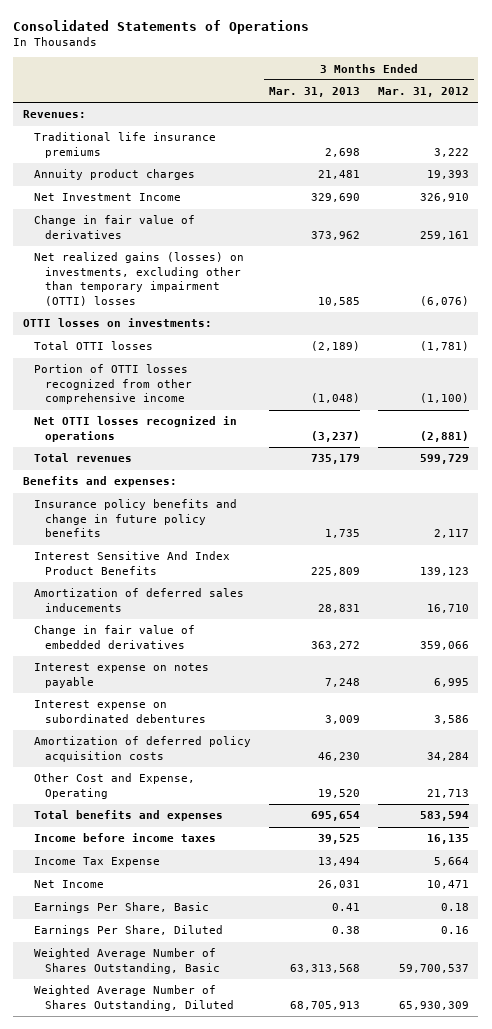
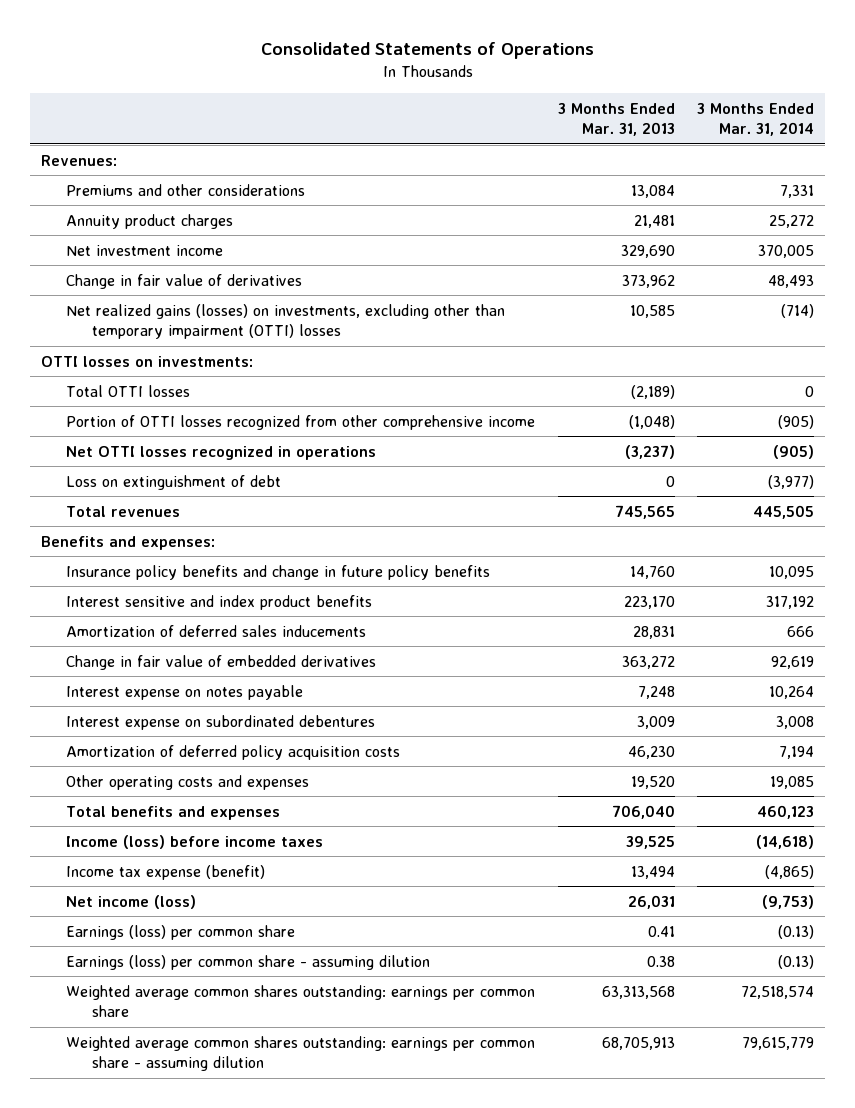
[378,87,470,98] Mar. 31, 2012 -> none
none -> [697,102,815,137] 3 Months Ended Mar. 31, 2014
[33,132,216,158] Traditional life insurance premiums -> none
none -> [66,183,306,196] Premiums and other considerations
[33,193,181,202] Net Investment Income -> [66,244,224,256] Net investment income
none -> [66,474,282,490] Loss on extinguishment of debt
[311,454,361,465] 735,179 -> [614,504,675,519] 745,565
[325,529,361,539] 1,735 -> [629,565,675,579] 14,760
[33,551,230,575] Interest Sensitive And Index Product Benefits -> [66,594,373,610] Interest sensitive and index product benefits
[311,566,361,576] 225,809 -> [623,595,675,609] 223,170
[33,773,195,799] Other Cost and Expense, Operating -> [66,774,310,790] Other operating costs and expenses
[311,811,361,822] 695,654 -> [611,804,675,819] 706,040
[33,833,216,843] Income before income taxes -> [66,834,324,849] Income (loss) before income taxes
[33,857,160,868] Income Tax Expense -> [66,864,266,880] Income tax expense (benefit)
[33,880,104,889] Net Income -> [66,894,197,909] Net income (loss)
[33,902,209,914] Earnings Per Share, Basic -> [66,924,296,940] Earnings (loss) per common share
[33,925,223,937] Earnings Per Share, Diluted -> [66,954,431,970] Earnings (loss) per common share - assuming dilution
[33,948,221,974] Weighted Average Number of Shares Outstanding, Basic -> [66,984,536,1018] Weighted average common shares outstanding: earnings per common share
[33,985,235,1011] Weighted Average Number of Shares Outstanding, Diluted -> [66,1035,536,1072] Weighted average common shares outstanding: earnings per common share - assuming dilution

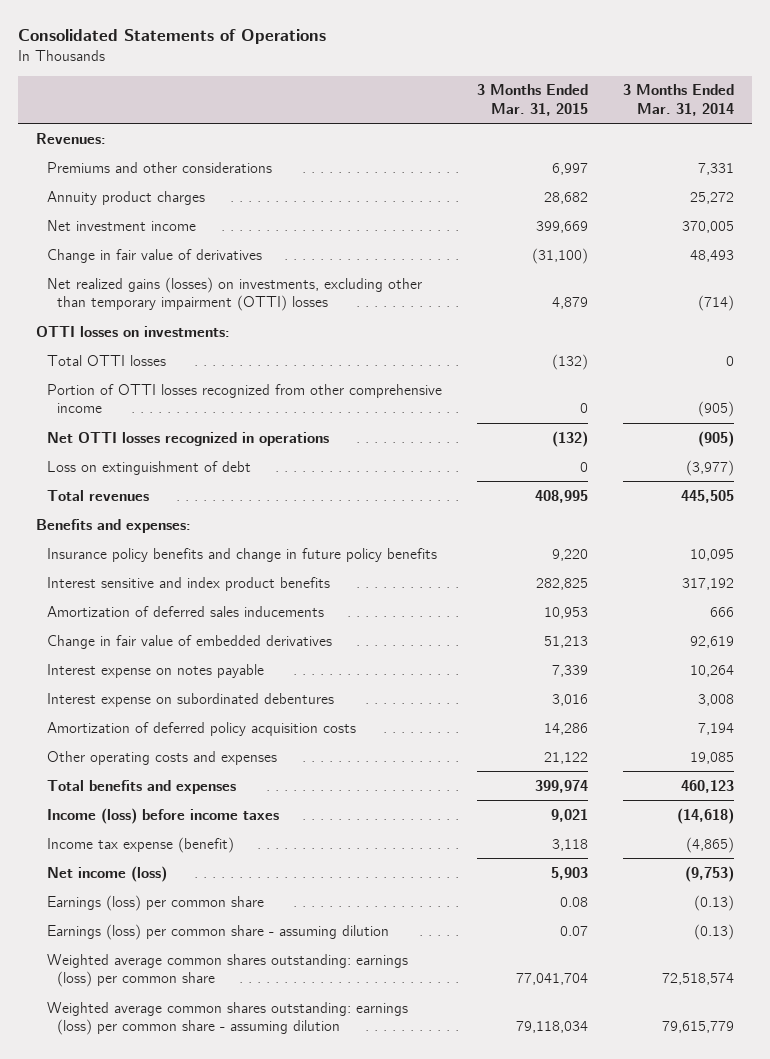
[557,102,675,137] 3 Months Ended Mar. 31, 2013 -> none
none -> [476,84,588,117] 3 Months Ended Mar. 31, 2015
[66,984,536,1018] Weighted average common shares outstanding: earnings per common share -> [46,953,408,988] Weighted average common shares outstanding: earnings (loss) per common share
[66,1035,536,1072] Weighted average common shares outstanding: earnings per common share - assuming dilution -> [46,1001,408,1036] Weighted average common shares outstanding: earnings (loss) per common share - assuming dilution

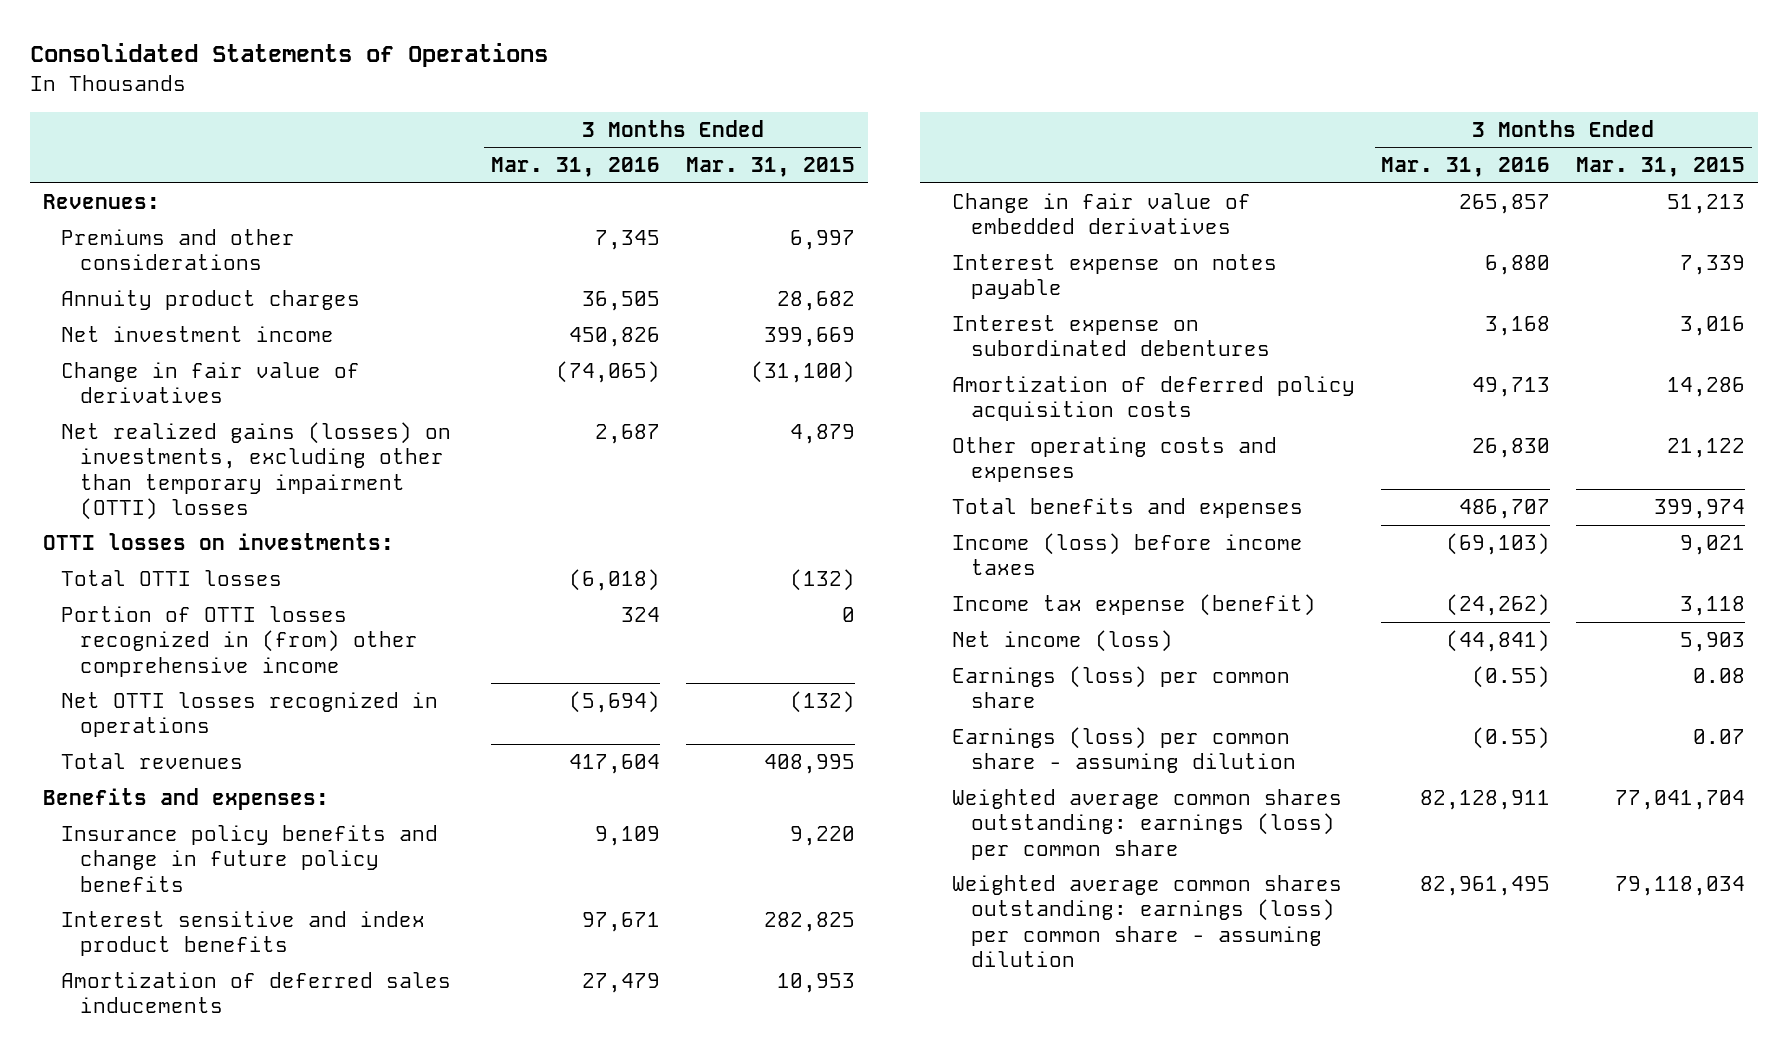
[623,84,735,117] 3 Months Ended Mar. 31, 2014 -> none
none -> [490,157,660,178] Mar. 31, 2016
[46,383,442,414] Portion of OTTI losses recognized from other comprehensive income -> [61,606,419,677] Portion of OTTI losses recognized in (from) other comprehensive income
[46,460,251,475] Loss on extinguishment of debt -> none

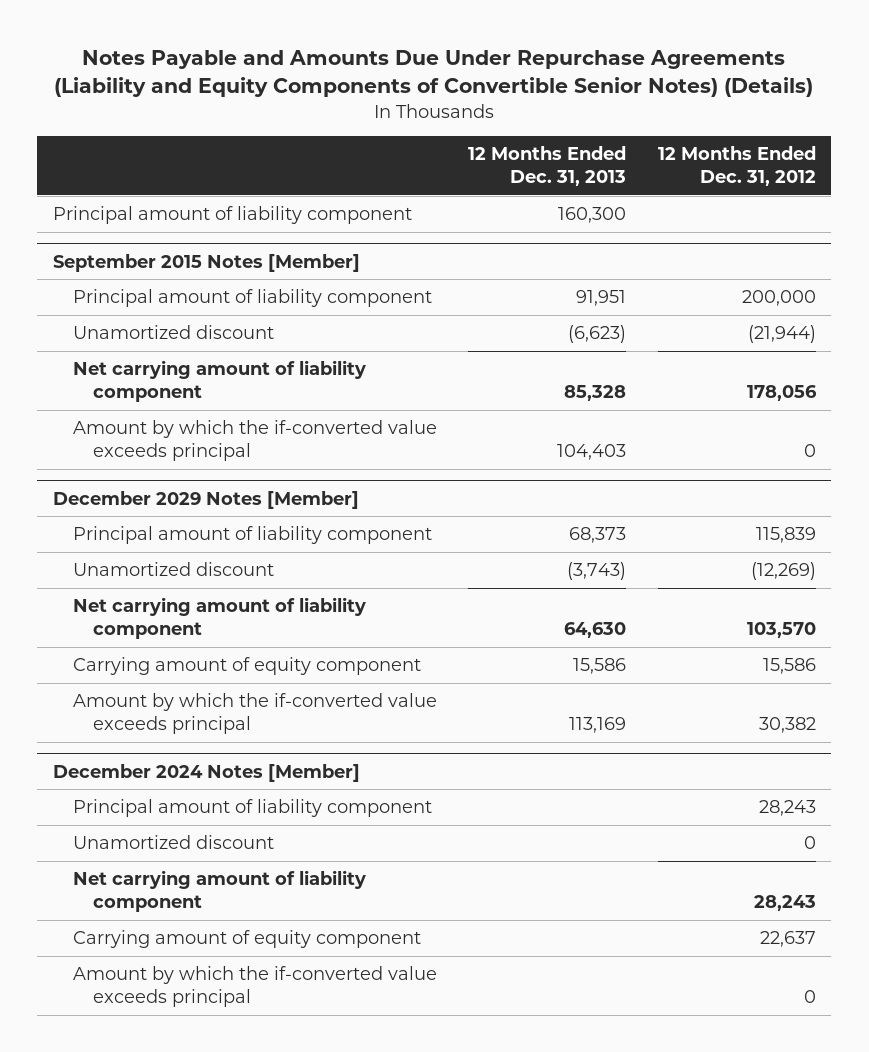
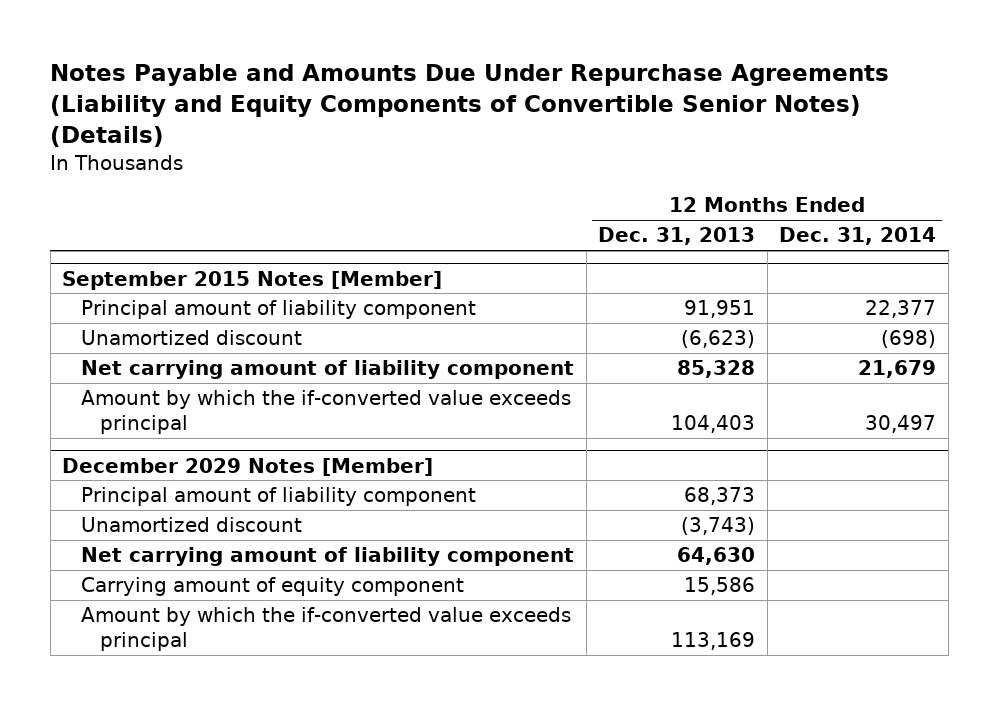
[657,145,816,187] 12 Months Ended Dec. 31, 2012 -> none
none -> [779,227,937,246] Dec. 31, 2014
[53,206,413,225] Principal amount of liability component -> none
[53,763,361,782] December 2024 Notes [Member] -> none
[73,799,433,818] Principal amount of liability component -> none
[73,835,275,850] Unamortized discount -> none
[73,870,367,913] Net carrying amount of liability component -> none
[73,930,422,949] Carrying amount of equity component -> none
[73,966,438,1008] Amount by which the if-converted value exceeds principal -> none

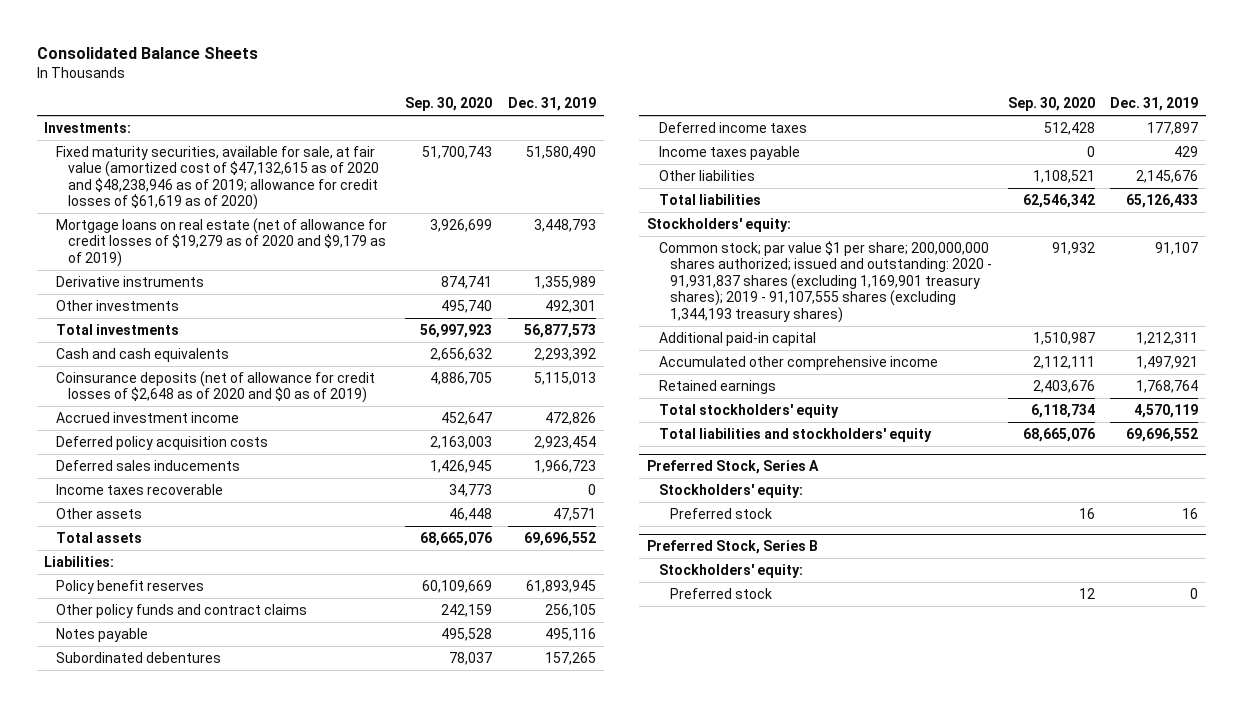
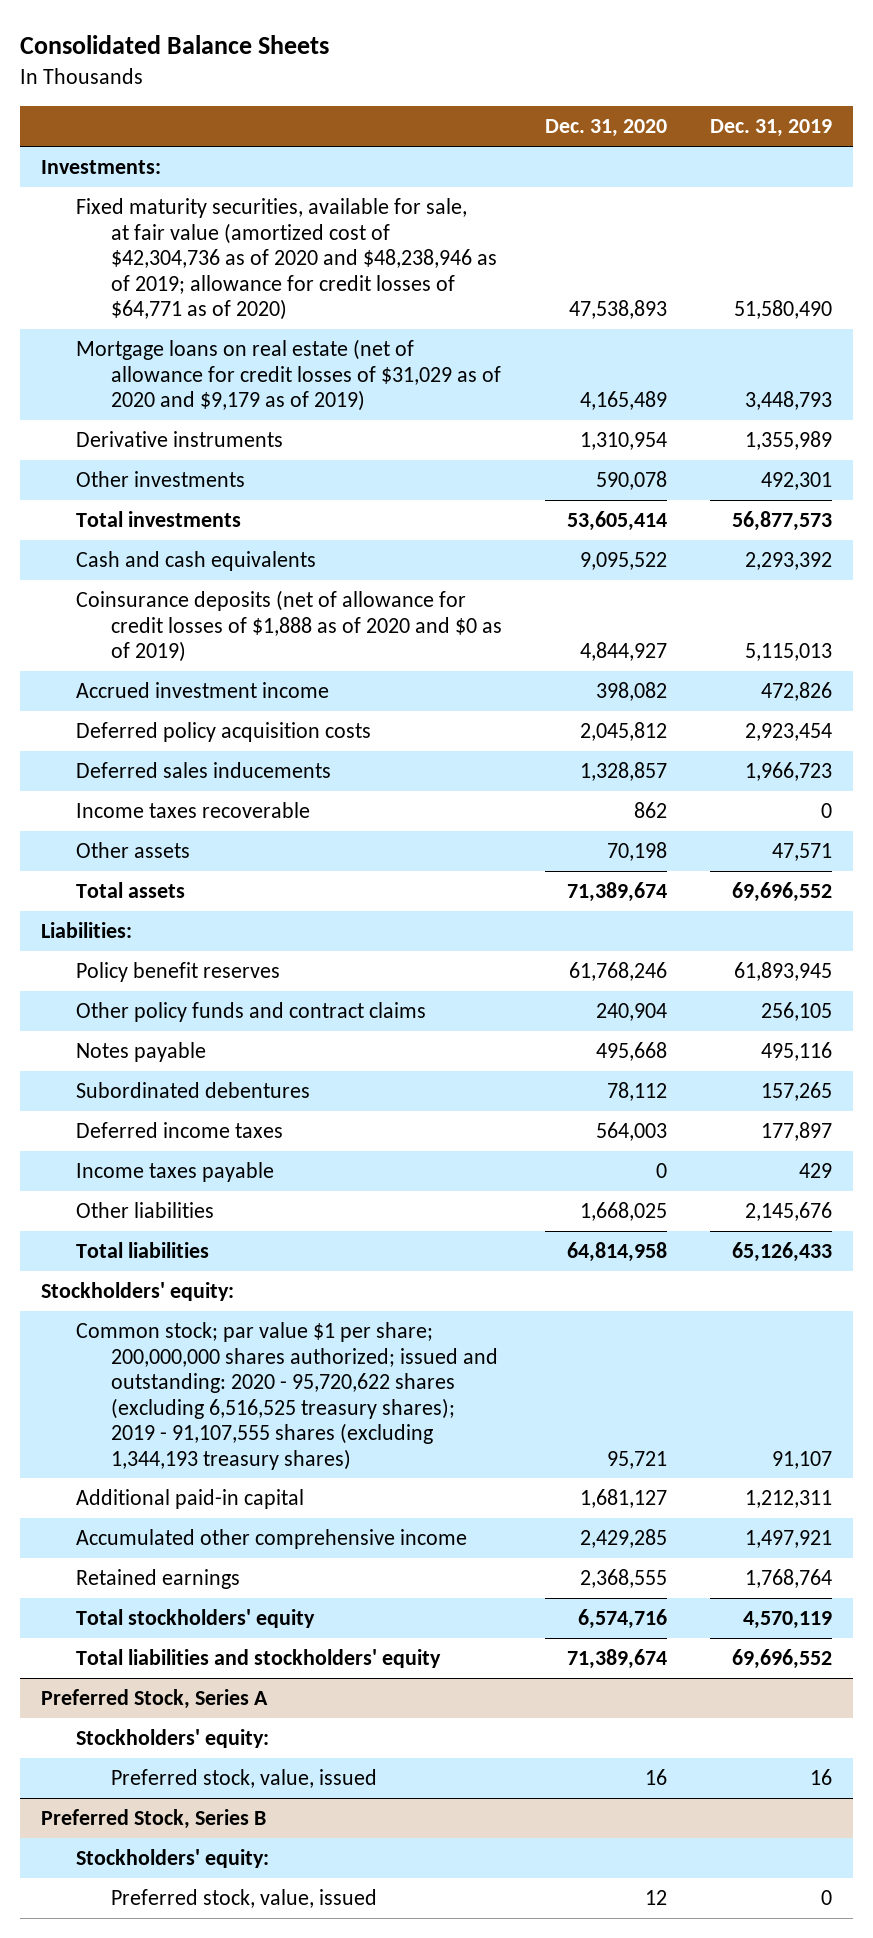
[405,97,493,112] Sep. 30, 2020 -> none
none -> [544,119,667,138] Dec. 31, 2020
[56,145,379,211] Fixed maturity securities, available for sale, at fair value (amortized cost of $47,132,615 as of 2020 and $48,238,946 as of 2019; allowance for credit losses of $61,619 as of 2020) -> [76,198,497,321] Fixed maturity securities, available for sale, at fair value (amortized cost of $42,304,736 as of 2020 and $48,238,946 as of 2019; allowance for credit losses of $64,771 as of 2020)
[56,217,388,267] Mortgage loans on real estate (net of allowance for credit losses of $19,279 as of 2020 and $9,179 as of 2019) -> [76,339,501,412] Mortgage loans on real estate (net of allowance for credit losses of $31,029 as of 2020 and $9,179 as of 2019)
[56,370,376,404] Coinsurance deposits (net of allowance for credit losses of $2,648 as of 2020 and $0 as of 2019) -> [76,590,502,663] Coinsurance deposits (net of allowance for credit losses of $1,888 as of 2020 and $0 as of 2019)
[658,240,993,323] Common stock; par value $1 per share; 200,000,000 shares authorized; issued and outstanding: 2020 - 91,931,837 shares (excluding 1,169,901 treasury shares); 2019 - 91,107,555 shares (excluding 1,344,193 treasury shares) -> [76,1322,498,1470] Common stock; par value $1 per share; 200,000,000 shares authorized; issued and outstanding: 2020 - 95,720,622 shares (excluding 6,516,525 treasury shares); 2019 - 91,107,555 shares (excluding 1,344,193 treasury shares)
[670,507,773,519] Preferred stock -> [110,1769,377,1789] Preferred stock, value, issued
[670,587,773,599] Preferred stock -> [110,1889,377,1909] Preferred stock, value, issued

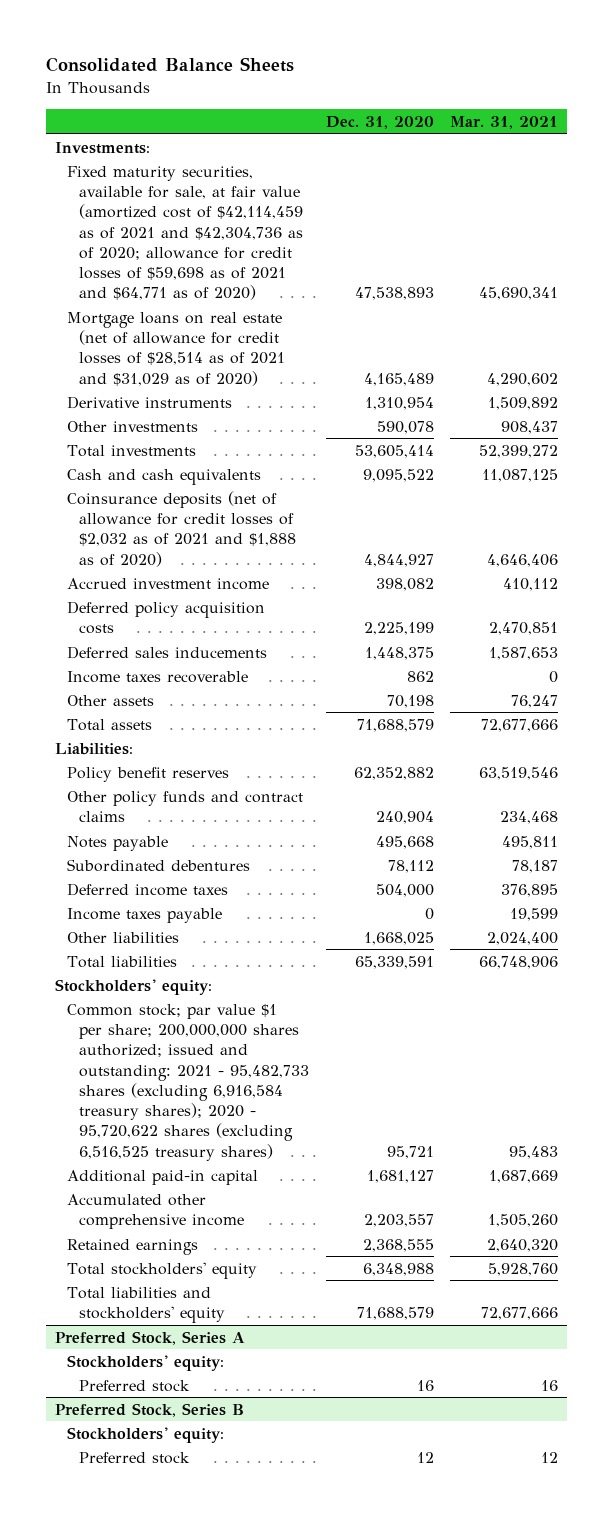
[709,119,832,138] Dec. 31, 2019 -> none
none -> [450,116,559,130] Mar. 31, 2021
[76,198,497,321] Fixed maturity securities, available for sale, at fair value (amortized cost of $42,304,736 as of 2020 and $48,238,946 as of 2019; allowance for credit losses of $64,771 as of 2020) -> [66,165,303,301] Fixed maturity securities, available for sale, at fair value (amortized cost of $42,114,459 as of 2021 and $42,304,736 as of 2020; allowance for credit losses of $59,698 as of 2021 and $64,771 as of 2020)
[76,339,501,412] Mortgage loans on real estate (net of allowance for credit losses of $31,029 as of 2020 and $9,179 as of 2019) -> [66,311,285,386] Mortgage loans on real estate (net of allowance for credit losses of $28,514 as of 2021 and $31,029 as of 2020)
[76,590,502,663] Coinsurance deposits (net of allowance for credit losses of $1,888 as of 2020 and $0 as of 2019) -> [66,490,296,567] Coinsurance deposits (net of allowance for credit losses of $2,032 as of 2021 and $1,888 as of 2020)
[579,722,667,742] 2,045,812 -> [363,622,434,636] 2,225,199
[579,762,667,782] 1,328,857 -> [364,646,434,660] 1,448,375
[566,882,667,903] 71,389,674 -> [356,718,434,732] 71,688,579
[568,962,667,982] 61,768,246 -> [353,766,434,780] 62,352,882
[595,1122,667,1142] 564,003 -> [375,883,434,897] 504,000
[566,1242,667,1263] 64,814,958 -> [354,955,434,969] 65,339,591
[76,1322,498,1470] Common stock; par value $1 per share; 200,000,000 shares authorized; issued and outstanding: 2020 - 95,720,622 shares (excluding 6,516,525 treasury shares); 2019 - 91,107,555 shares (excluding 1,344,193 treasury shares) -> [66,1003,309,1161] Common stock; par value $1 per share; 200,000,000 shares authorized; issued and outstanding: 2021 - 95,482,733 shares (excluding 6,916,584 treasury shares); 2020 - 95,720,622 shares (excluding 6,516,525 treasury shares)
[579,1529,667,1549] 2,429,285 -> [363,1214,434,1228] 2,203,557
[577,1609,667,1630] 6,574,716 -> [362,1262,434,1276] 6,348,988
[566,1649,667,1670] 71,389,674 -> [356,1307,434,1321] 71,688,579
[110,1769,377,1789] Preferred stock, value, issued -> [78,1379,190,1392] Preferred stock
[110,1889,377,1909] Preferred stock, value, issued -> [78,1451,190,1464] Preferred stock

